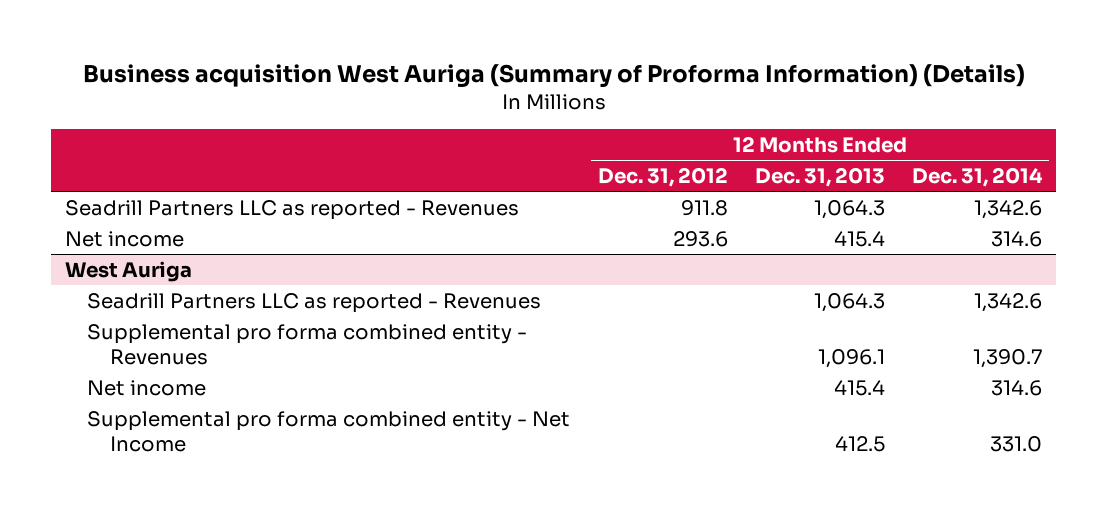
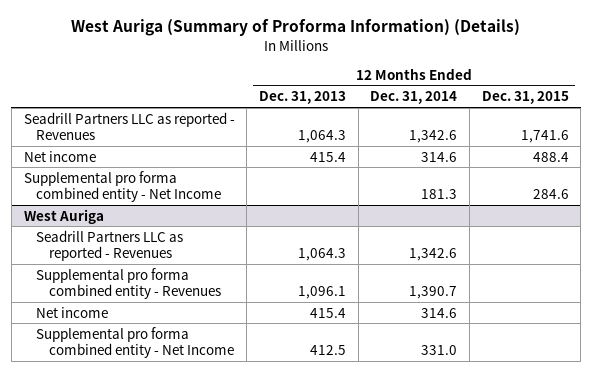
[82,64,1025,89] Business acquisition West Auriga (Summary of Proforma Information) (Details) -> [71,19,521,37] West Auriga (Summary of Proforma Information) (Details)
[597,166,728,187] Dec. 31, 2012 -> none
none -> [481,91,569,105] Dec. 31, 2015
none -> [23,170,222,203] Supplemental pro forma combined entity - Net Income

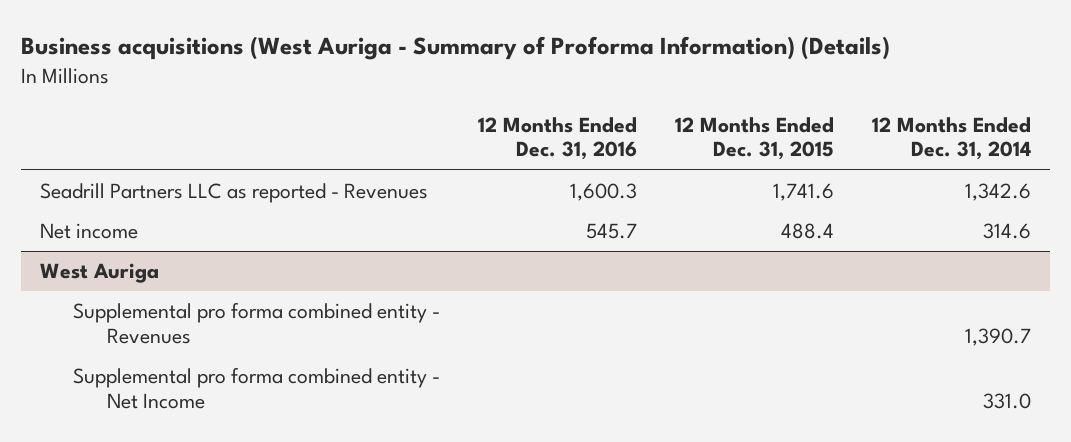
[71,19,521,37] West Auriga (Summary of Proforma Information) (Details) -> [21,36,891,61] Business acquisitions (West Auriga - Summary of Proforma Information) (Details)
[258,91,346,105] Dec. 31, 2013 -> none
none -> [478,116,638,161] 12 Months Ended Dec. 31, 2016
[23,170,222,203] Supplemental pro forma combined entity - Net Income -> none
[36,229,184,262] Seadrill Partners LLC as reported - Revenues -> none
[36,306,109,318] Net income -> none

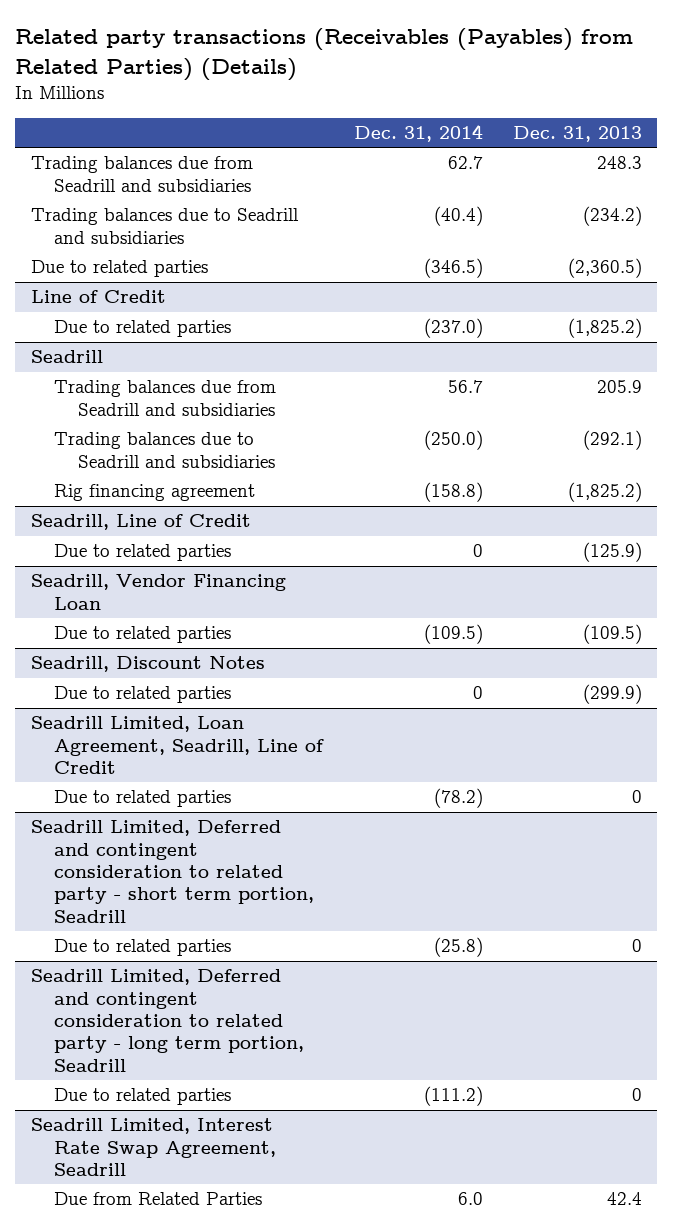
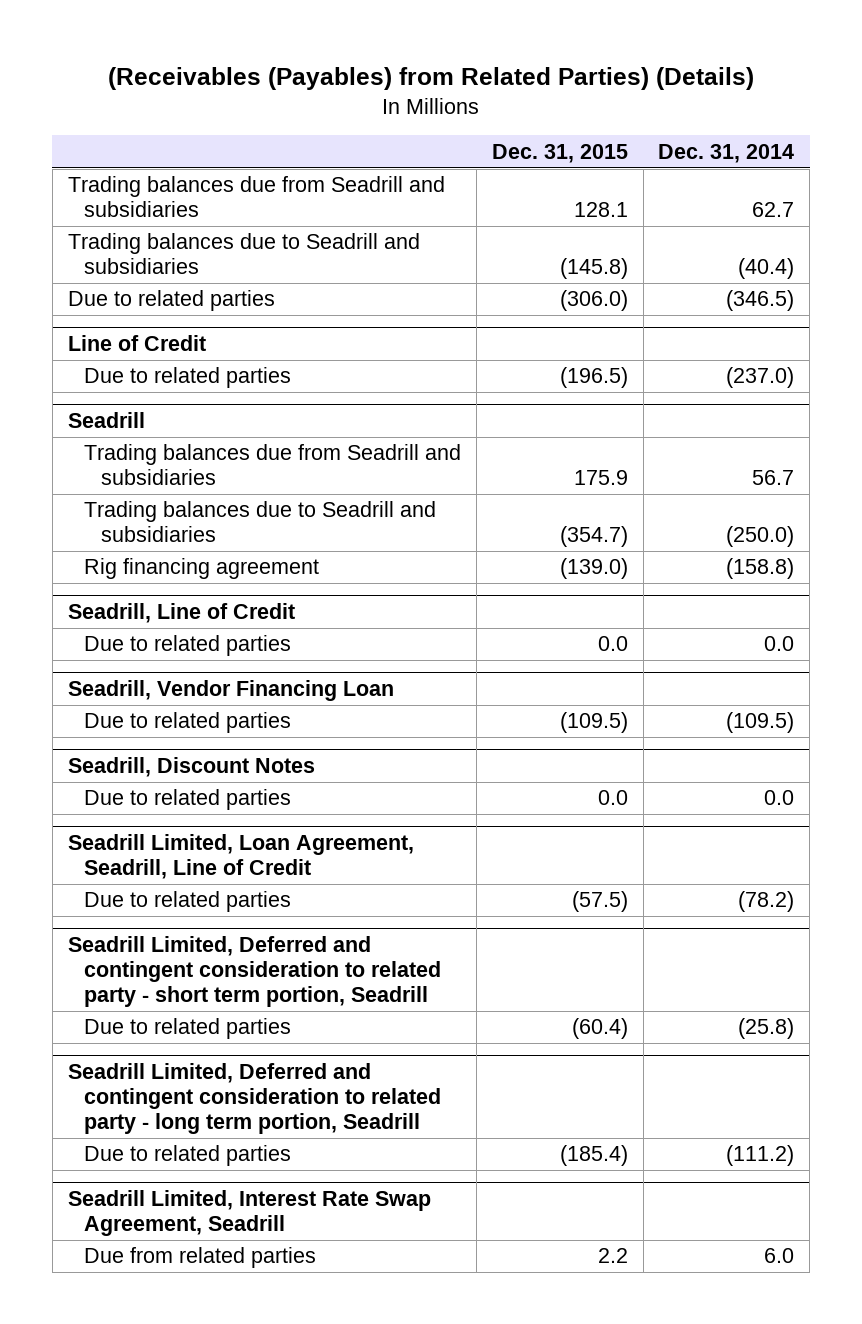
[15,28,634,81] Related party transactions (Receivables (Payables) from Related Parties) (Details) -> [107,67,754,91] (Receivables (Payables) from Related Parties) (Details)
[513,126,643,143] Dec. 31, 2013 -> none
none -> [491,143,628,163] Dec. 31, 2015
[472,544,483,558] 0 -> [764,636,795,652] 0.0
[472,686,483,700] 0 -> [764,790,795,806] 0.0
[54,1192,263,1206] Due from Related Parties -> [84,1247,317,1269] Due from related parties

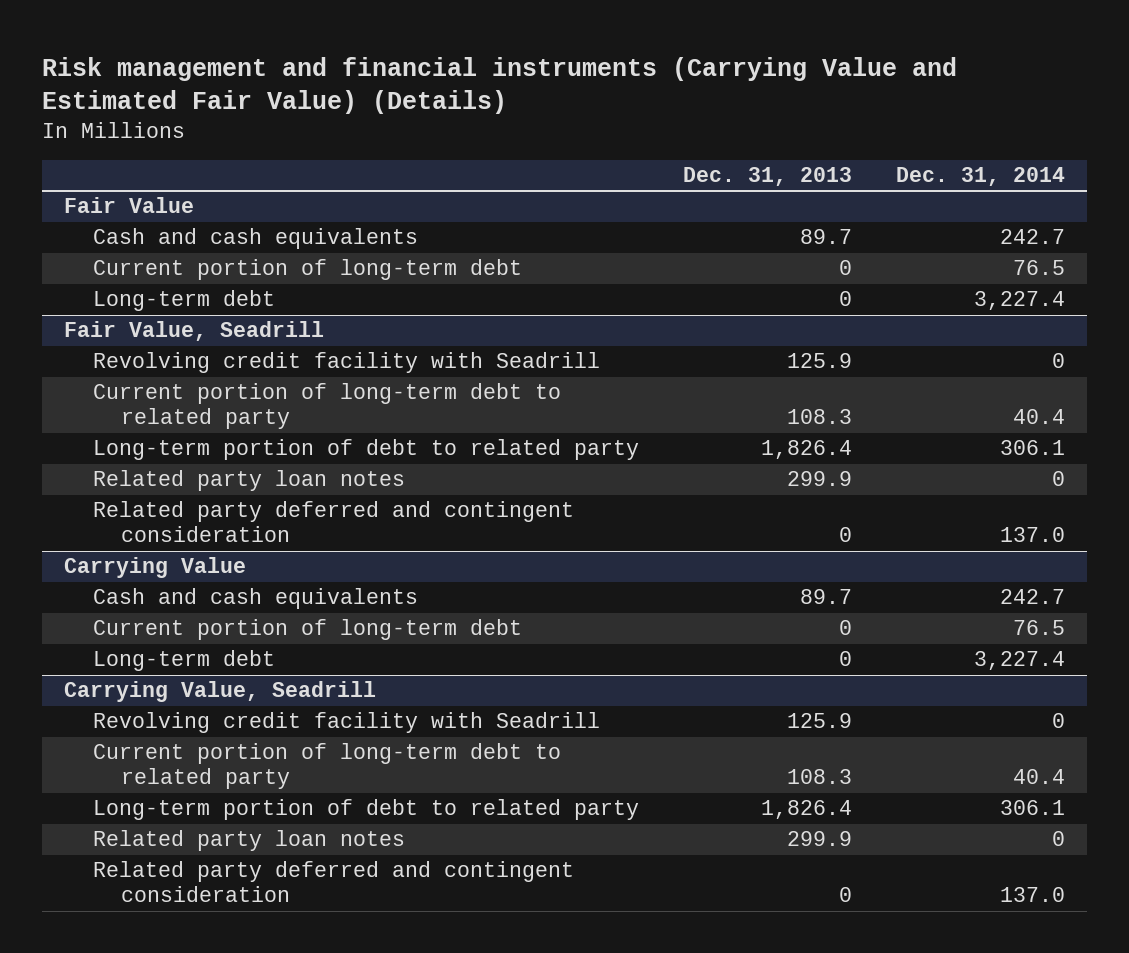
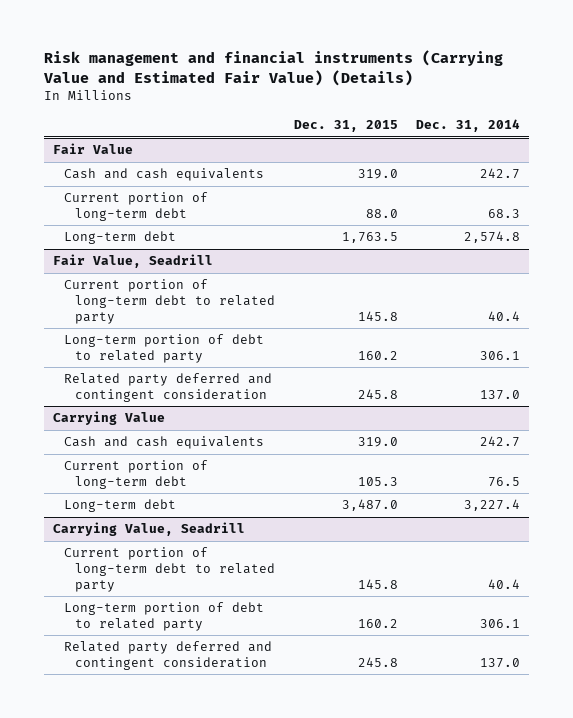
[682,167,852,187] Dec. 31, 2013 -> none
none -> [293,120,398,133] Dec. 31, 2015
[1013,260,1066,276] 76.5 -> [488,208,521,218] 68.3
[974,291,1066,311] 3,227.4 -> [464,231,521,244] 2,574.8
[92,352,600,374] Revolving credit facility with Seadrill -> none
[92,470,405,492] Related party loan notes -> none
[92,712,600,734] Revolving credit facility with Seadrill -> none
[92,830,405,852] Related party loan notes -> none

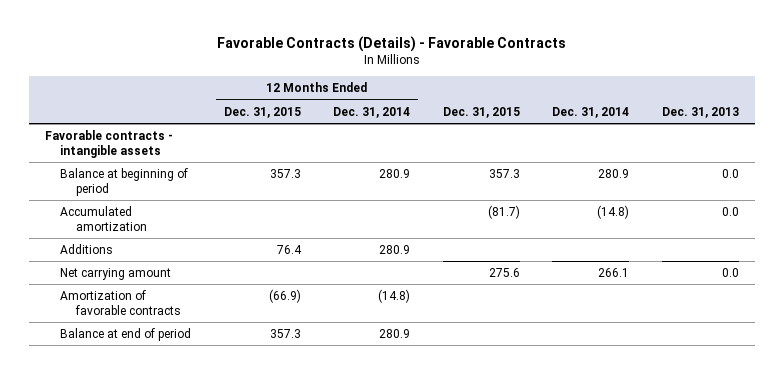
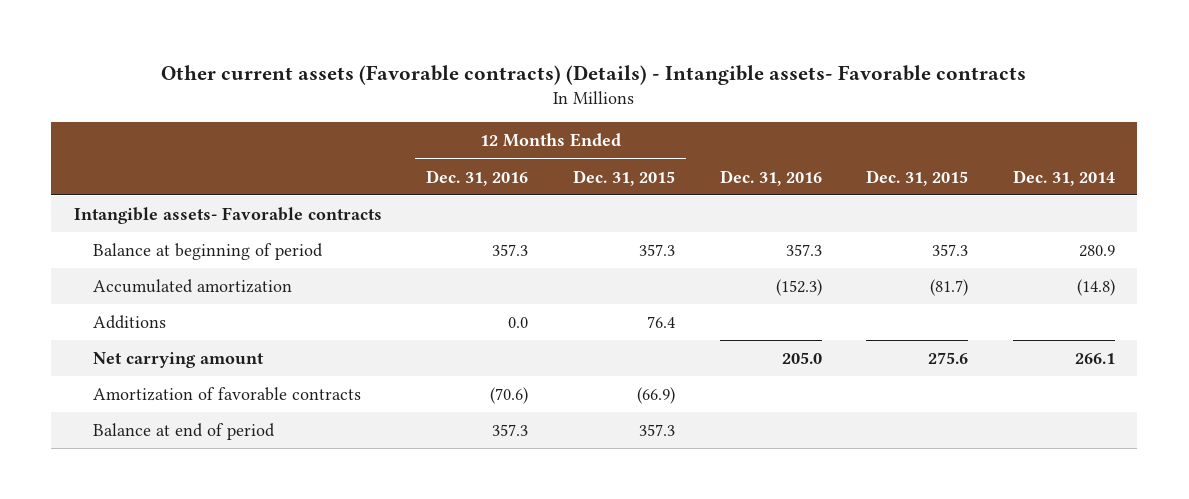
[216,35,566,52] Favorable Contracts (Details) - Favorable Contracts -> [161,64,1027,85] Other current assets (Favorable contracts) (Details) - Intangible assets- Favorable contracts
[333,106,411,118] Dec. 31, 2014 -> none
[661,106,739,118] Dec. 31, 2013 -> none
none -> [426,169,529,186] Dec. 31, 2016
none -> [719,169,822,186] Dec. 31, 2016
[44,130,173,158] Favorable contracts - intangible assets -> [73,206,382,224] Intangible assets- Favorable contracts

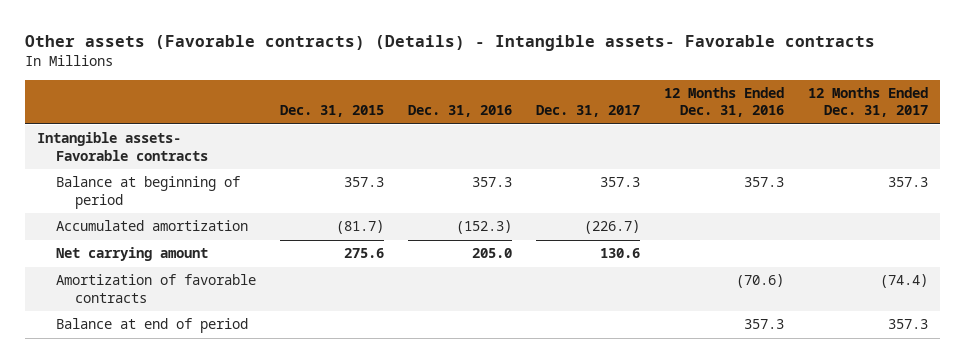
[161,64,1027,85] Other current assets (Favorable contracts) (Details) - Intangible assets- Favorable contracts -> [25,34,876,51] Other assets (Favorable contracts) (Details) - Intangible assets- Favorable contracts
[572,169,675,186] Dec. 31, 2015 -> none
[1012,169,1115,186] Dec. 31, 2014 -> none
none -> [536,105,641,118] Dec. 31, 2017
none -> [807,86,928,118] 12 Months Ended Dec. 31, 2017
[93,314,167,329] Additions -> none

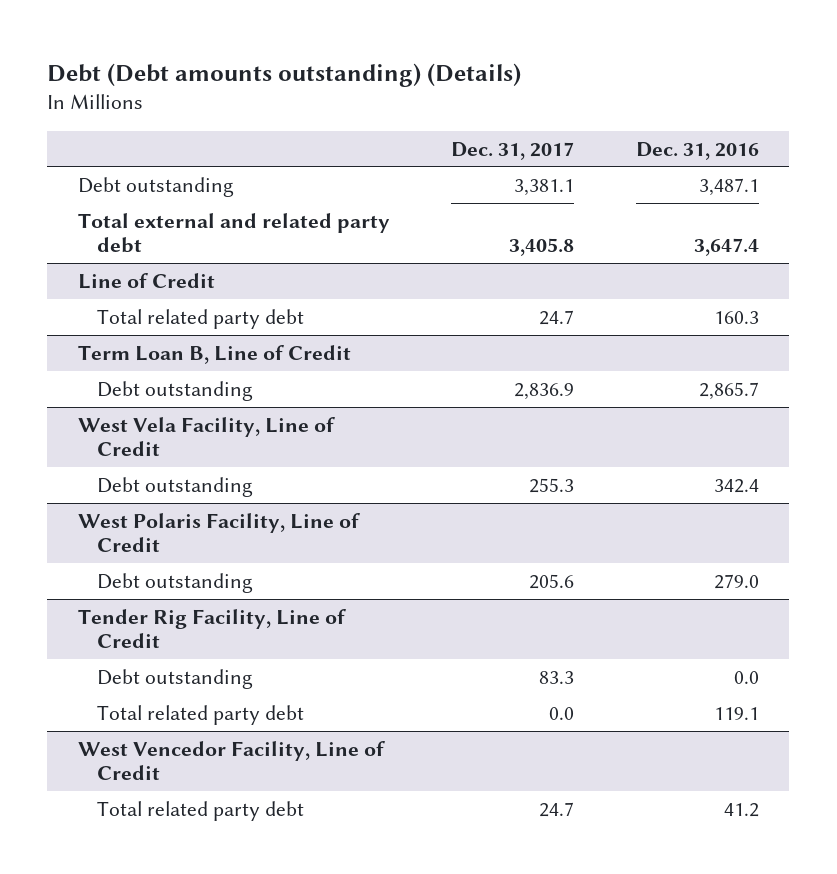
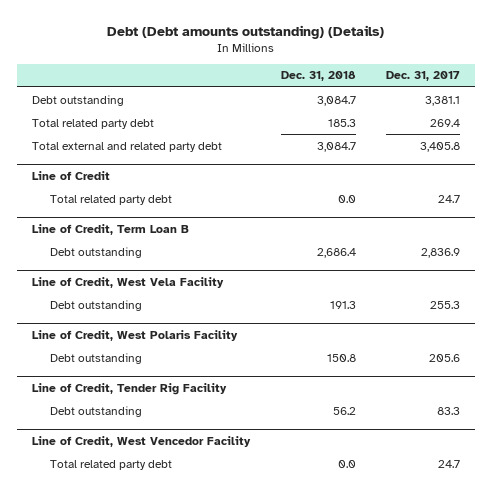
[635,141,759,160] Dec. 31, 2016 -> none
none -> [280,71,356,82] Dec. 31, 2018
none -> [32,118,155,129] Total related party debt
[78,344,352,364] Term Loan B, Line of Credit -> [32,223,190,235] Line of Credit, Term Loan B
[78,416,336,457] West Vela Facility, Line of Credit -> [32,276,225,288] Line of Credit, West Vela Facility
[78,512,361,553] West Polaris Facility, Line of Credit -> [32,329,239,341] Line of Credit, West Polaris Facility
[78,608,347,649] Tender Rig Facility, Line of Credit -> [32,382,228,395] Line of Credit, Tender Rig Facility
[96,704,304,725] Total related party debt -> none
[78,740,386,781] West Vencedor Facility, Line of Credit -> [32,435,252,447] Line of Credit, West Vencedor Facility

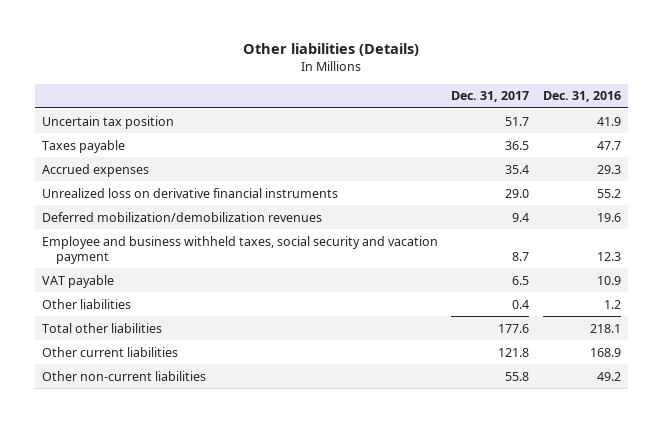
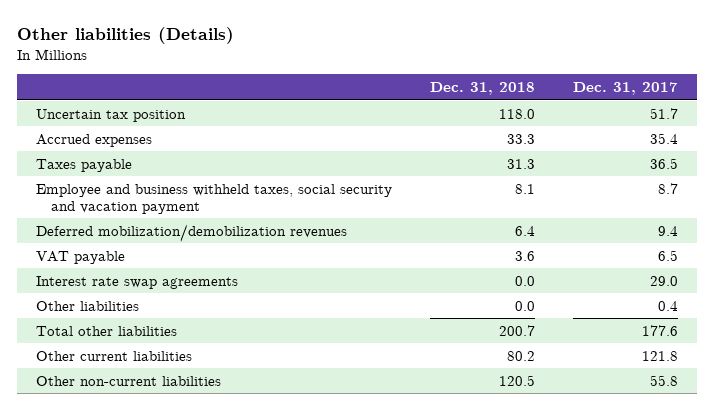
[542,91,621,103] Dec. 31, 2016 -> none
none -> [430,82,536,96] Dec. 31, 2018
[41,187,338,198] Unrealized loss on derivative financial instruments -> none
[41,139,125,153] Taxes payable -> [36,158,133,172] Taxes payable
[41,211,322,222] Deferred mobilization/demobilization revenues -> [36,223,348,242] Deferred mobilization/demobilization revenues
none -> [36,275,239,289] Interest rate swap agreements

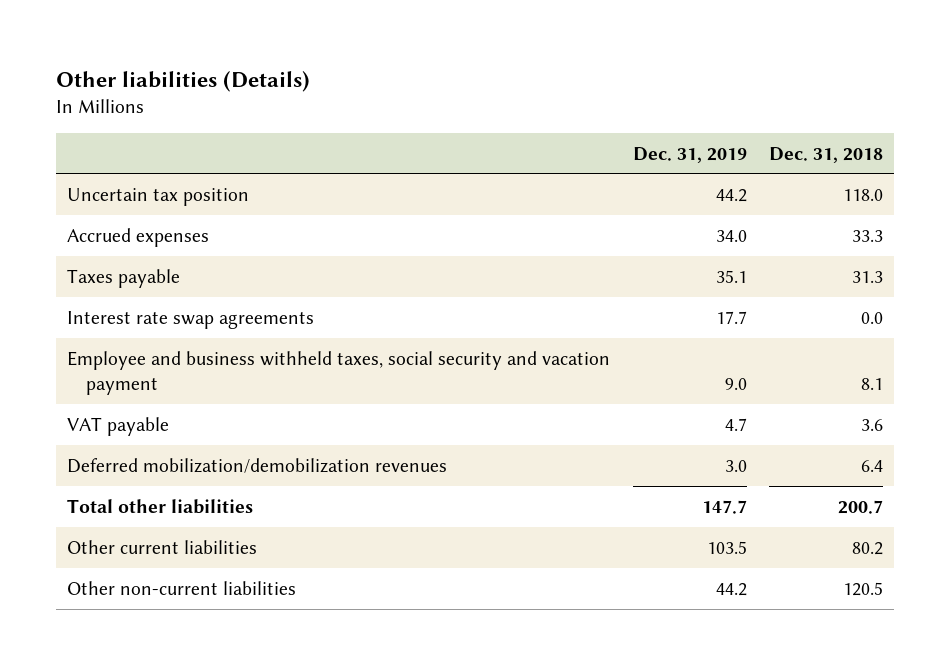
[573,82,679,96] Dec. 31, 2017 -> none
none -> [632,146,747,163] Dec. 31, 2019
[36,275,239,289] Interest rate swap agreements -> [67,310,315,329] Interest rate swap agreements
[36,300,140,311] Other liabilities -> none
[36,223,348,242] Deferred mobilization/demobilization revenues -> [67,457,448,473] Deferred mobilization/demobilization revenues

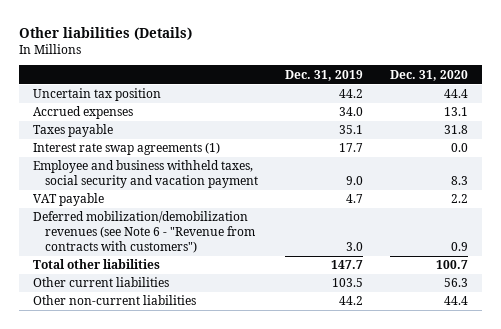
[768,146,883,163] Dec. 31, 2018 -> none
none -> [390,69,469,81] Dec. 31, 2020
[67,310,315,329] Interest rate swap agreements -> [32,142,220,156] Interest rate swap agreements (1)
[67,457,448,473] Deferred mobilization/demobilization revenues -> [32,211,256,253] Deferred mobilization/demobilization revenues (see Note 6 - "Revenue from contracts with customers")

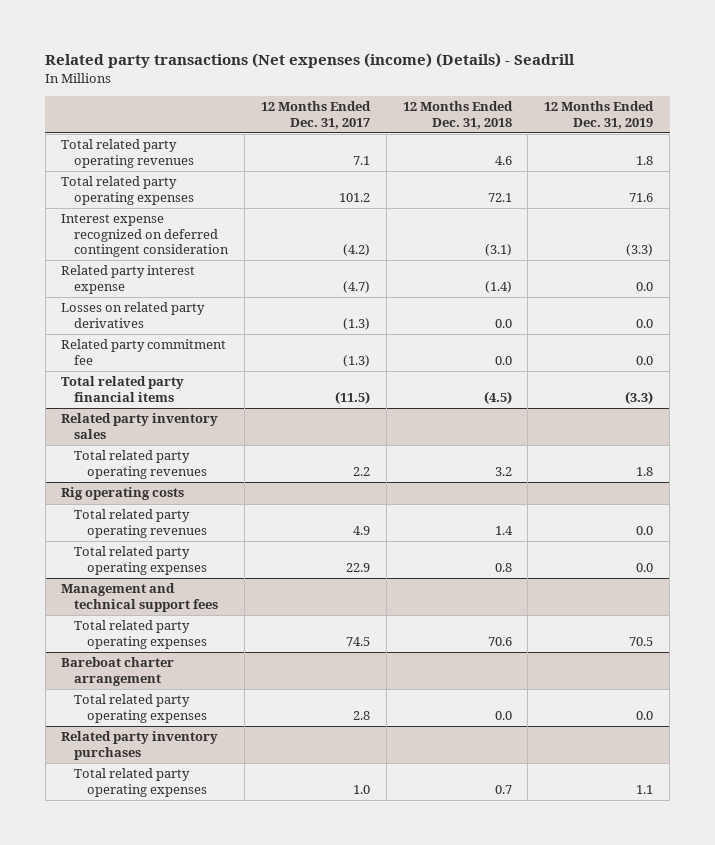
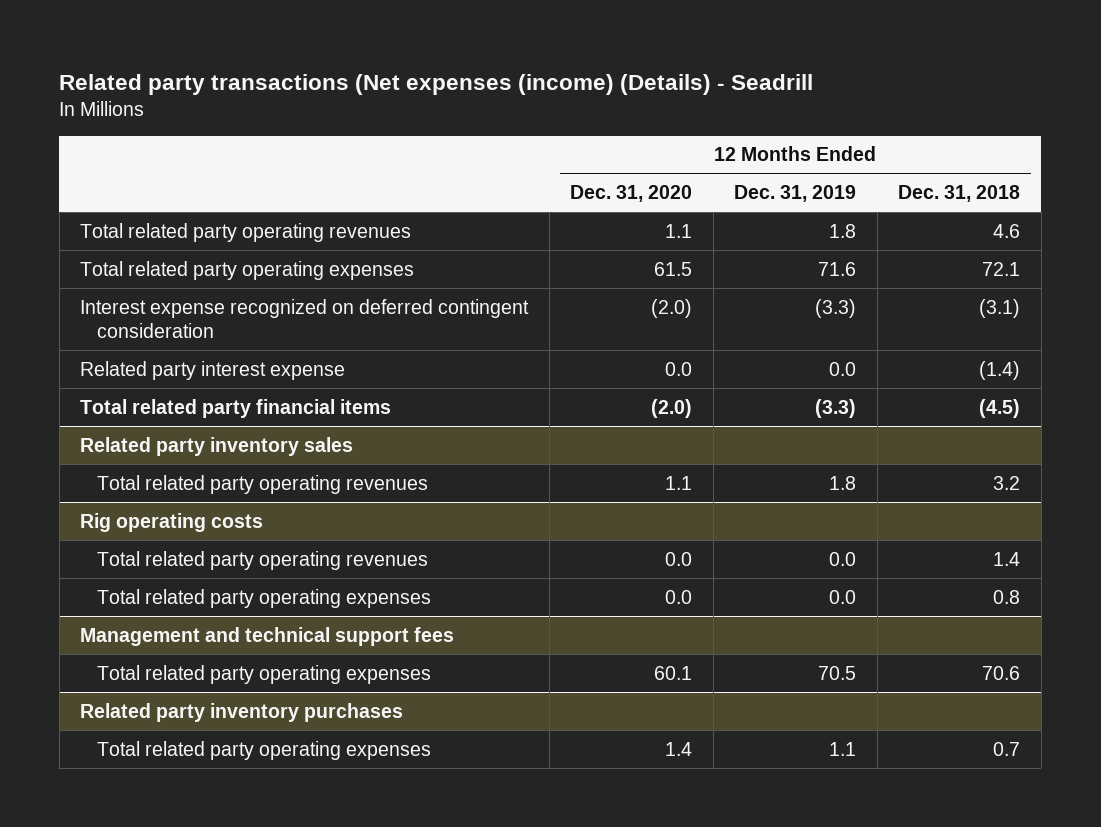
[260,101,371,129] 12 Months Ended Dec. 31, 2017 -> none
none -> [570,184,693,202] Dec. 31, 2020
[61,302,206,328] Losses on related party derivatives -> none
[61,339,227,365] Related party commitment fee -> none
[61,657,175,686] Bareboat charter arrangement -> none
[74,694,207,723] Total related party operating expenses -> none

